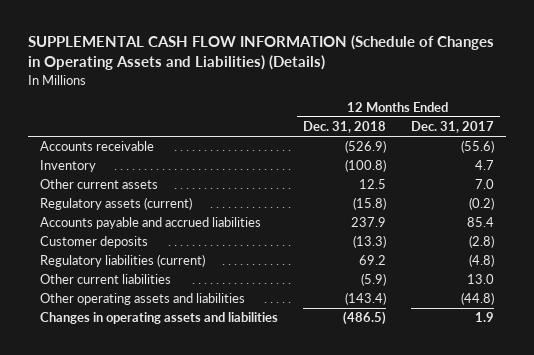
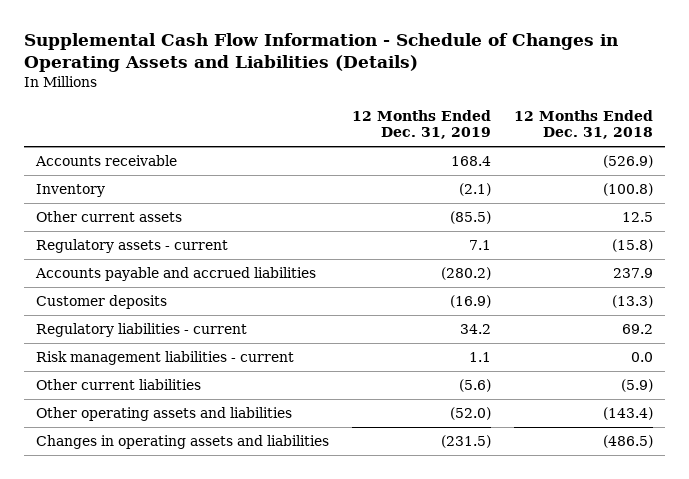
[27,35,494,71] SUPPLEMENTAL CASH FLOW INFORMATION (Schedule of Changes in Operating Assets and Liabilities) (Details) -> [24,33,619,73] Supplemental Cash Flow Information - Schedule of Changes in Operating Assets and Liabilities (Details)
[410,121,494,134] Dec. 31, 2017 -> none
none -> [352,109,492,140] 12 Months Ended Dec. 31, 2019
[40,197,193,211] Regulatory assets (current) -> [35,239,228,254] Regulatory assets - current
[40,254,206,268] Regulatory liabilities (current) -> [35,323,247,338] Regulatory liabilities - current
none -> [35,351,294,366] Risk management liabilities - current

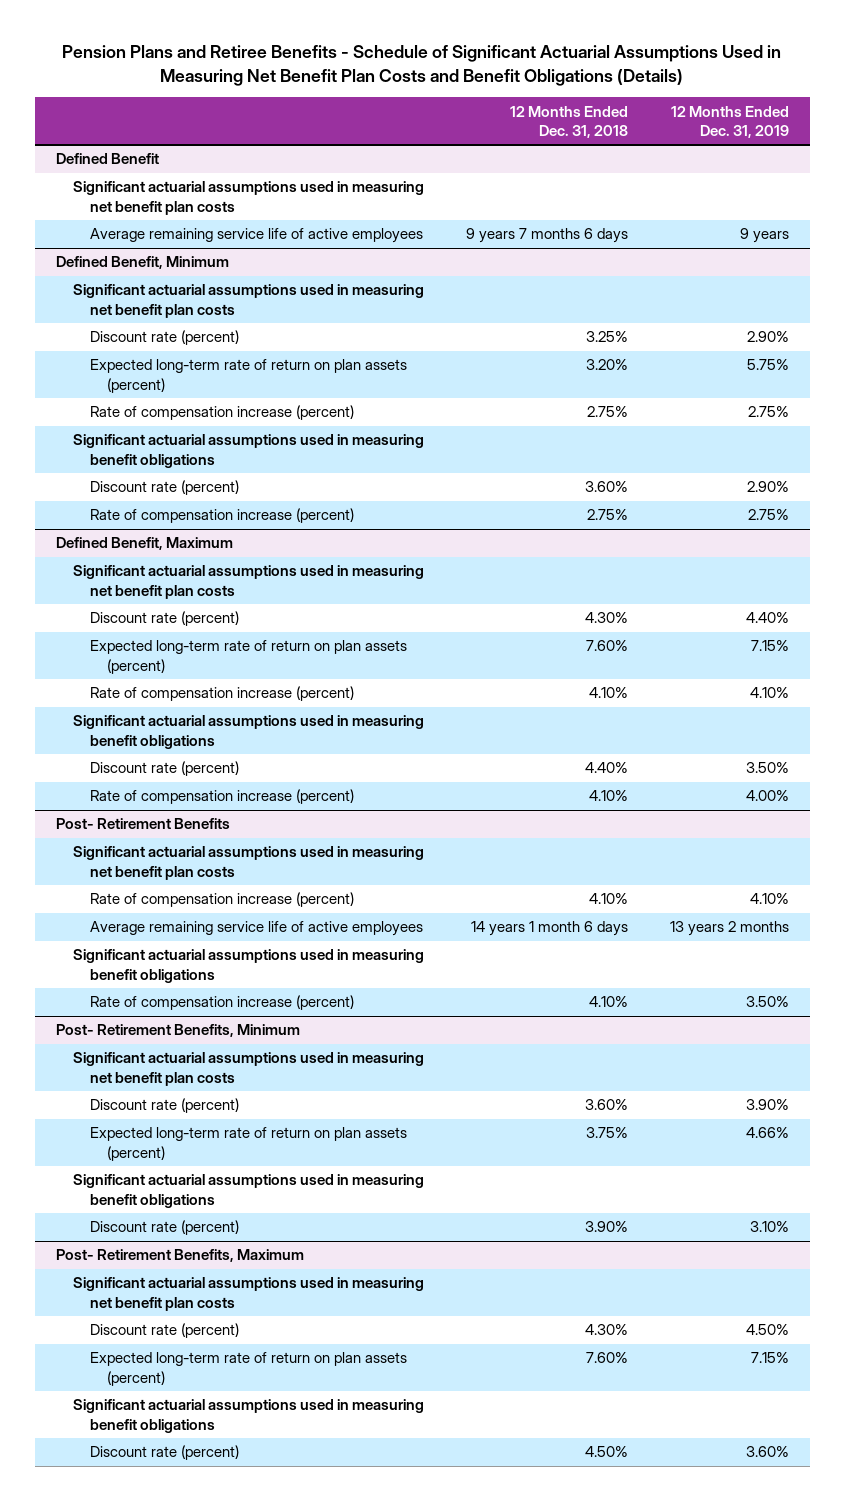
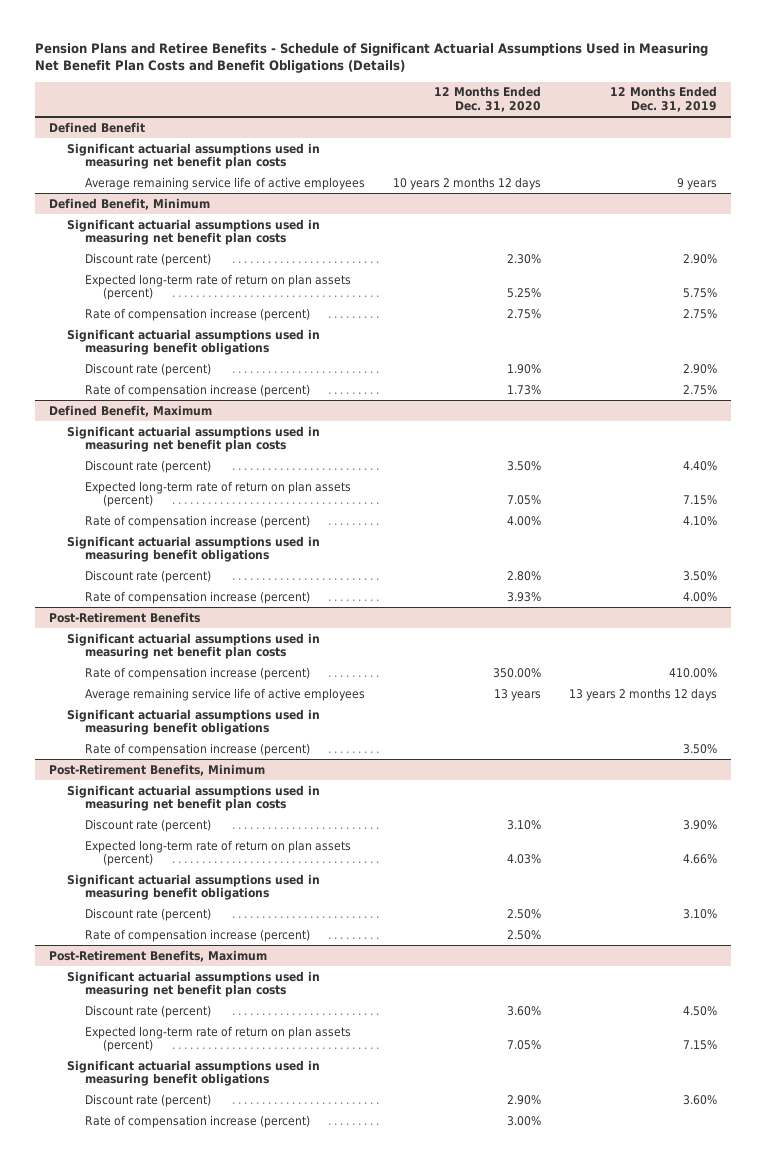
[509,105,628,139] 12 Months Ended Dec. 31, 2018 -> none
none -> [434,86,542,112] 12 Months Ended Dec. 31, 2020
[55,818,230,830] Post- Retirement Benefits -> [49,611,201,623] Post-Retirement Benefits
[749,893,789,905] 4.10% -> [669,667,718,678] 410.00%
[669,921,789,937] 13 years 2 months -> [569,687,718,701] 13 years 2 months 12 days
[55,1024,300,1038] Post- Retirement Benefits, Minimum -> [49,763,266,776] Post-Retirement Benefits, Minimum
none -> [84,928,310,942] Rate of compensation increase (percent)
[55,1249,304,1263] Post- Retirement Benefits, Maximum -> [49,949,268,962] Post-Retirement Benefits, Maximum
none -> [84,1114,310,1128] Rate of compensation increase (percent)

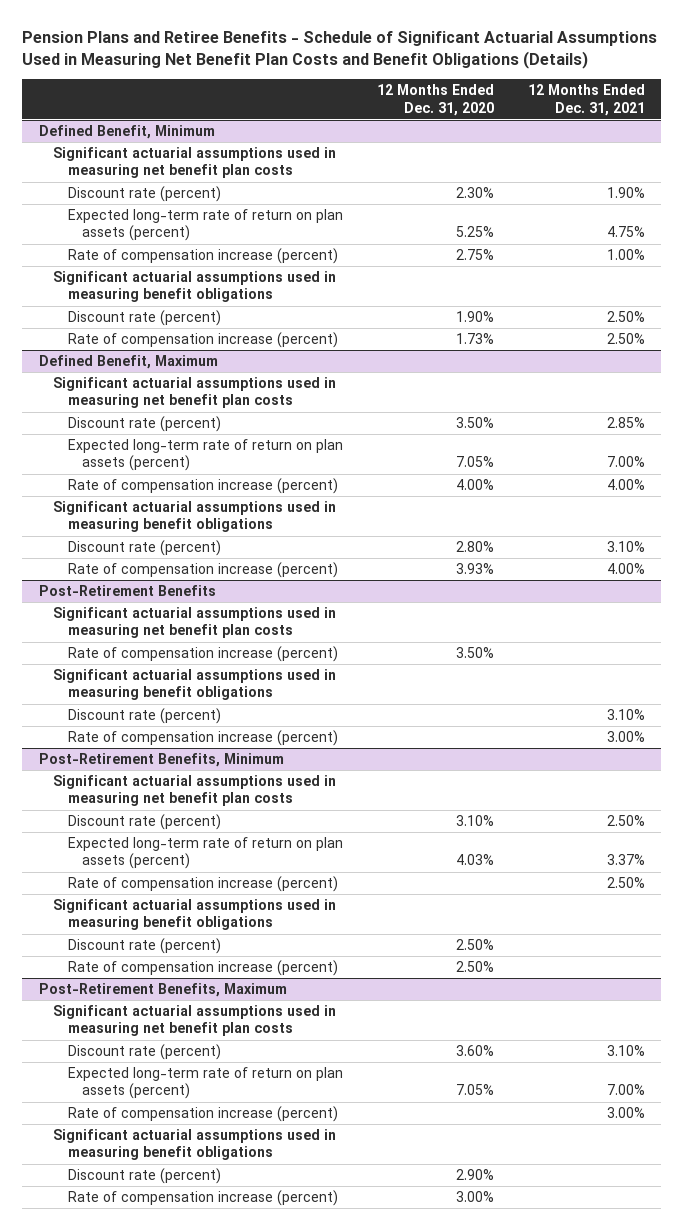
[610,86,718,112] 12 Months Ended Dec. 31, 2019 -> none
none -> [527,84,645,116] 12 Months Ended Dec. 31, 2021
[49,121,146,133] Defined Benefit -> none
[67,142,321,170] Significant actuarial assumptions used in measuring net benefit plan costs -> none
[84,176,365,190] Average remaining service life of active employees -> none
[84,687,365,701] Average remaining service life of active employees -> none
[493,667,542,678] 350.00% -> [455,647,494,659] 3.50%
none -> [67,708,221,725] Discount rate (percent)
none -> [67,876,338,893] Rate of compensation increase (percent)
none -> [67,1106,338,1123] Rate of compensation increase (percent)

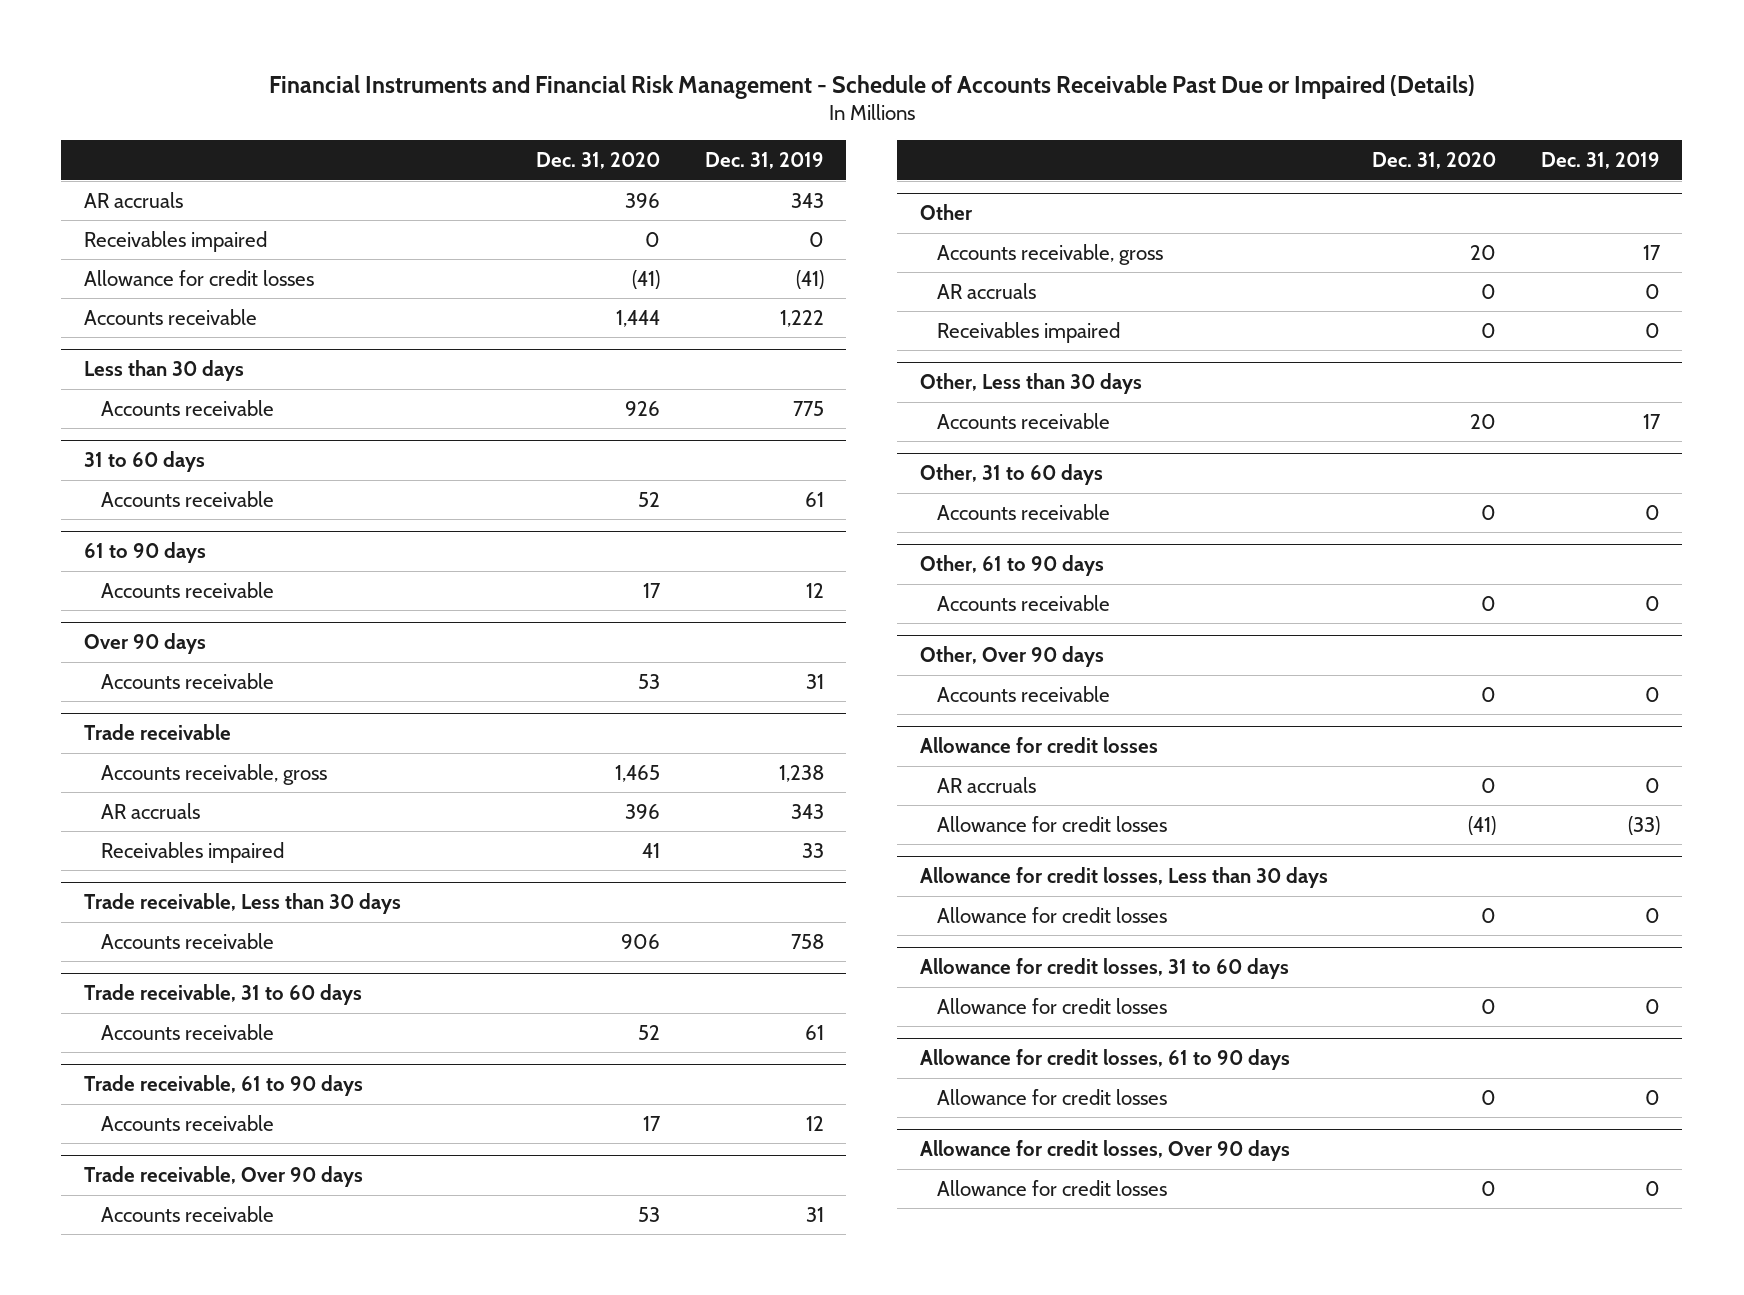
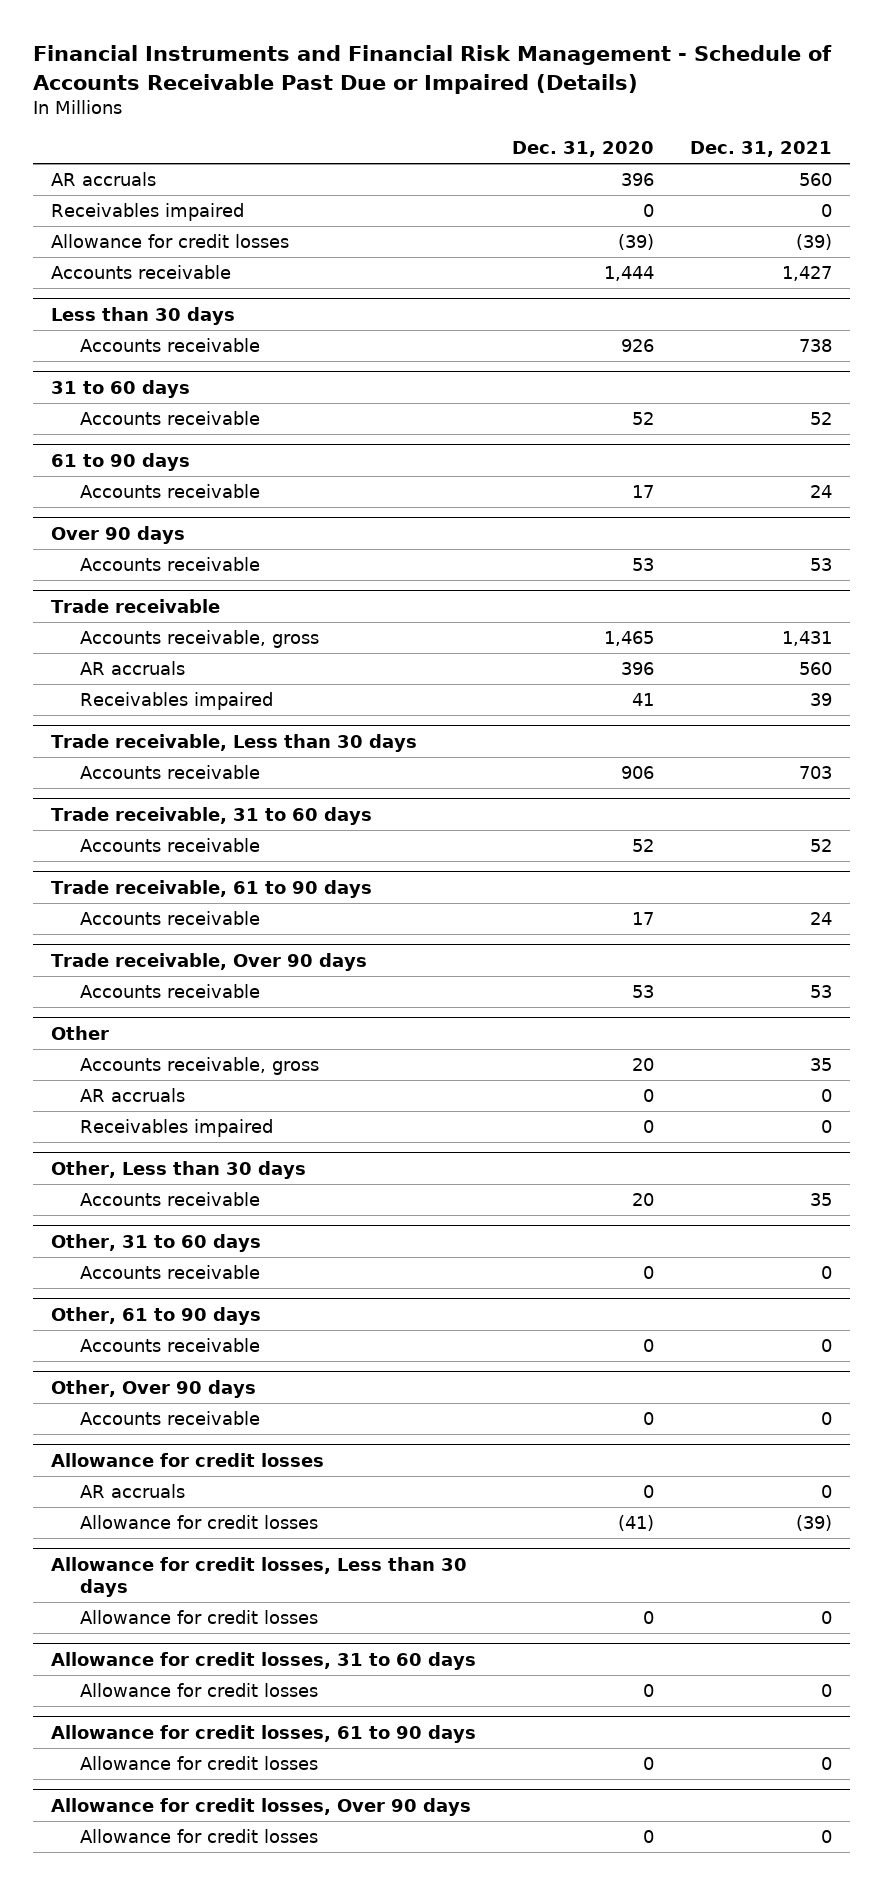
[705,152,825,170] Dec. 31, 2019 -> none
none -> [690,141,833,158] Dec. 31, 2021
[632,269,661,289] (41) -> [618,234,655,251] (39)

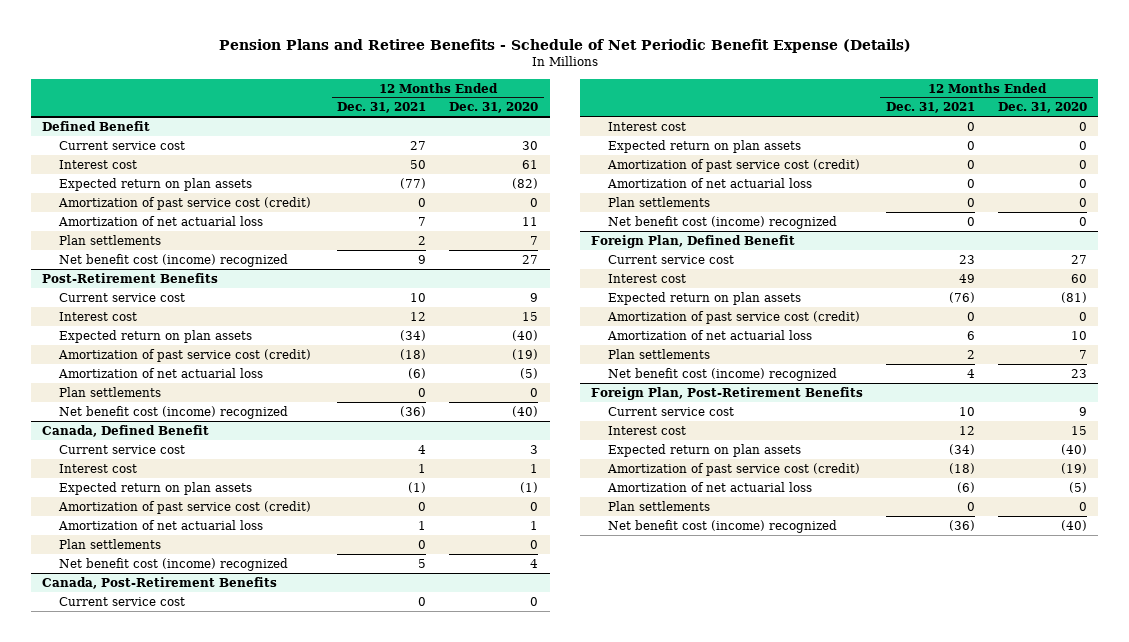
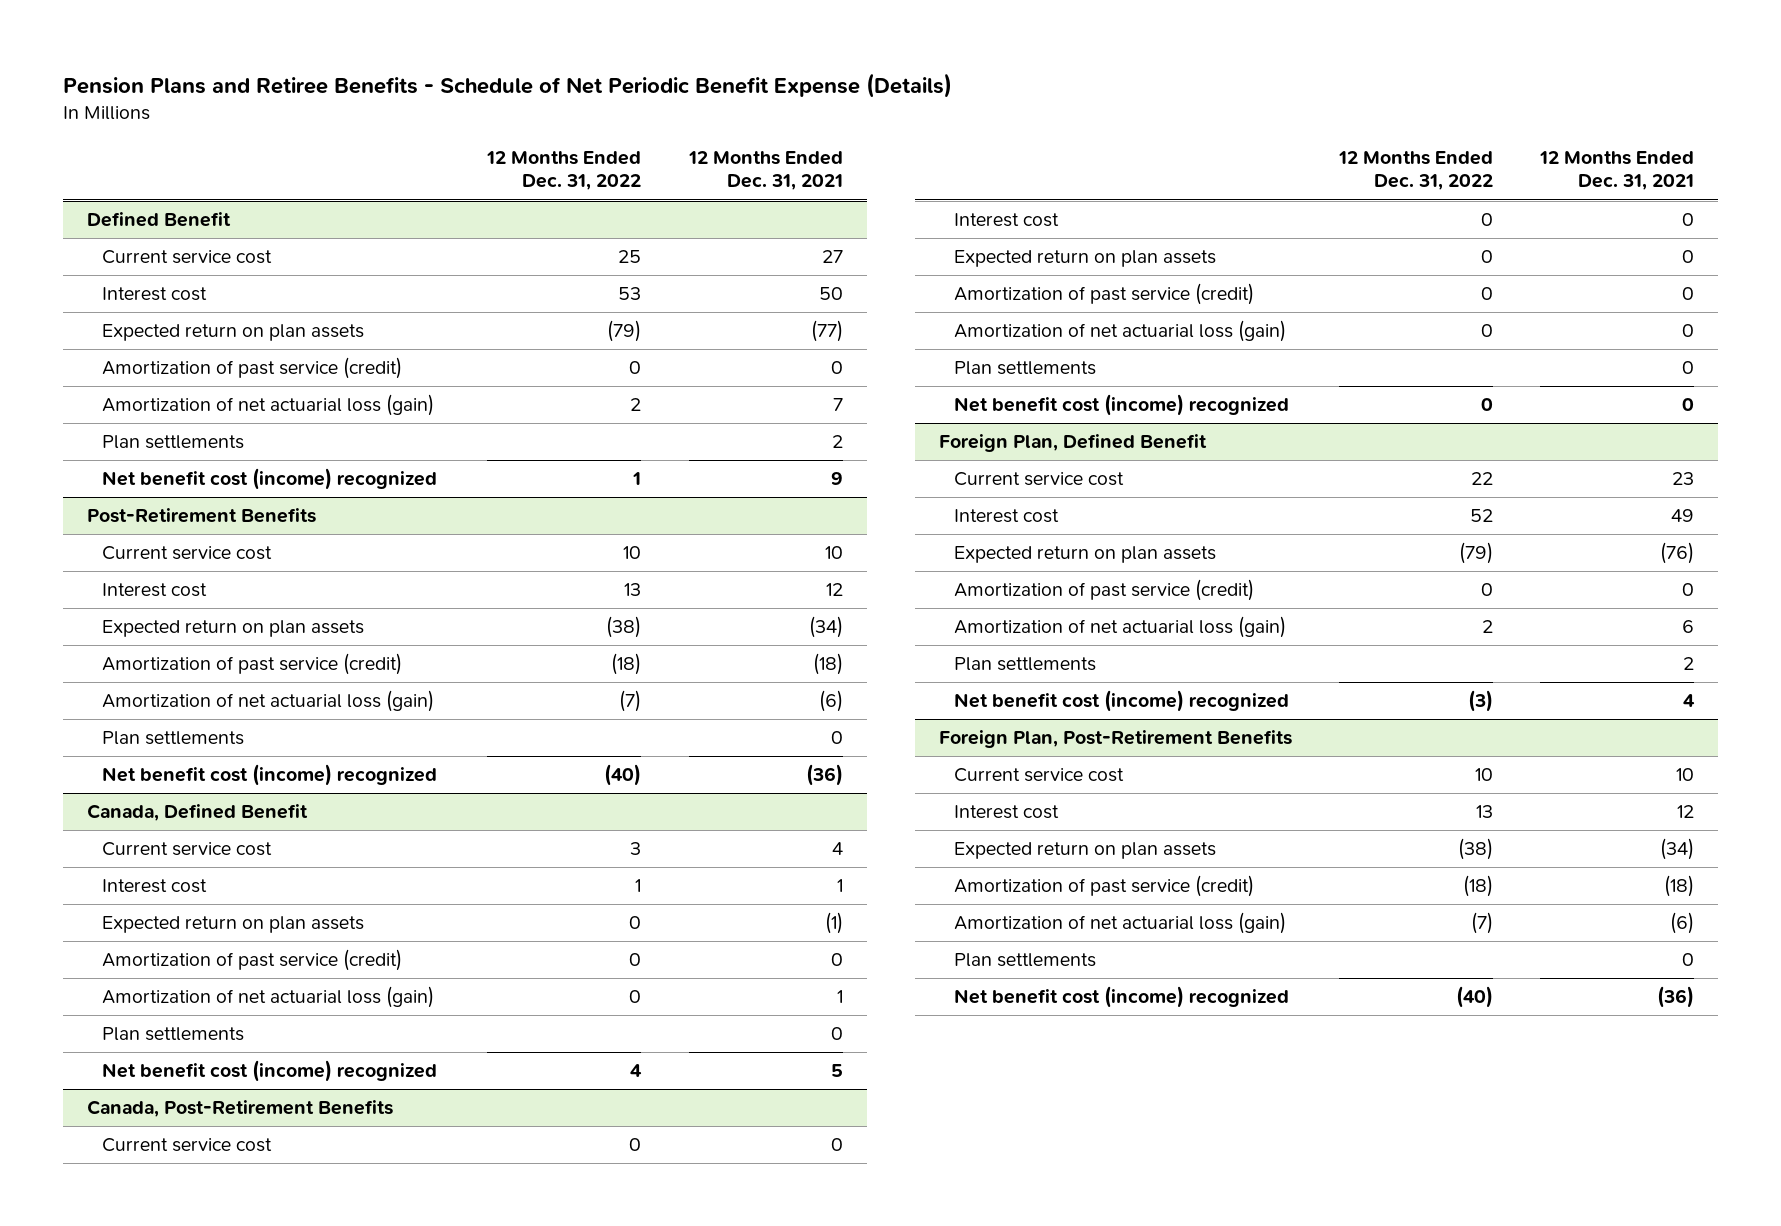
[449,102,539,114] Dec. 31, 2020 -> none
none -> [486,151,642,191] 12 Months Ended Dec. 31, 2022
[57,196,311,210] Amortization of past service cost (credit) -> [102,357,403,380] Amortization of past service (credit)
[57,215,263,226] Amortization of net actuarial loss -> [102,394,435,417] Amortization of net actuarial loss (gain)
[57,348,311,362] Amortization of past service cost (credit) -> [102,653,403,676] Amortization of past service (credit)
[57,367,263,378] Amortization of net actuarial loss -> [102,690,435,713] Amortization of net actuarial loss (gain)
[57,500,311,514] Amortization of past service cost (credit) -> [102,949,403,972] Amortization of past service (credit)
[57,519,263,530] Amortization of net actuarial loss -> [102,986,435,1009] Amortization of net actuarial loss (gain)
[606,158,860,172] Amortization of past service cost (credit) -> [953,283,1254,306] Amortization of past service (credit)
[606,177,812,188] Amortization of net actuarial loss -> [953,320,1286,343] Amortization of net actuarial loss (gain)
[606,310,860,324] Amortization of past service cost (credit) -> [953,579,1254,602] Amortization of past service (credit)
[606,329,812,340] Amortization of net actuarial loss -> [953,616,1286,639] Amortization of net actuarial loss (gain)
[606,462,860,476] Amortization of past service cost (credit) -> [953,875,1254,898] Amortization of past service (credit)
[606,481,812,492] Amortization of net actuarial loss -> [953,912,1286,935] Amortization of net actuarial loss (gain)

